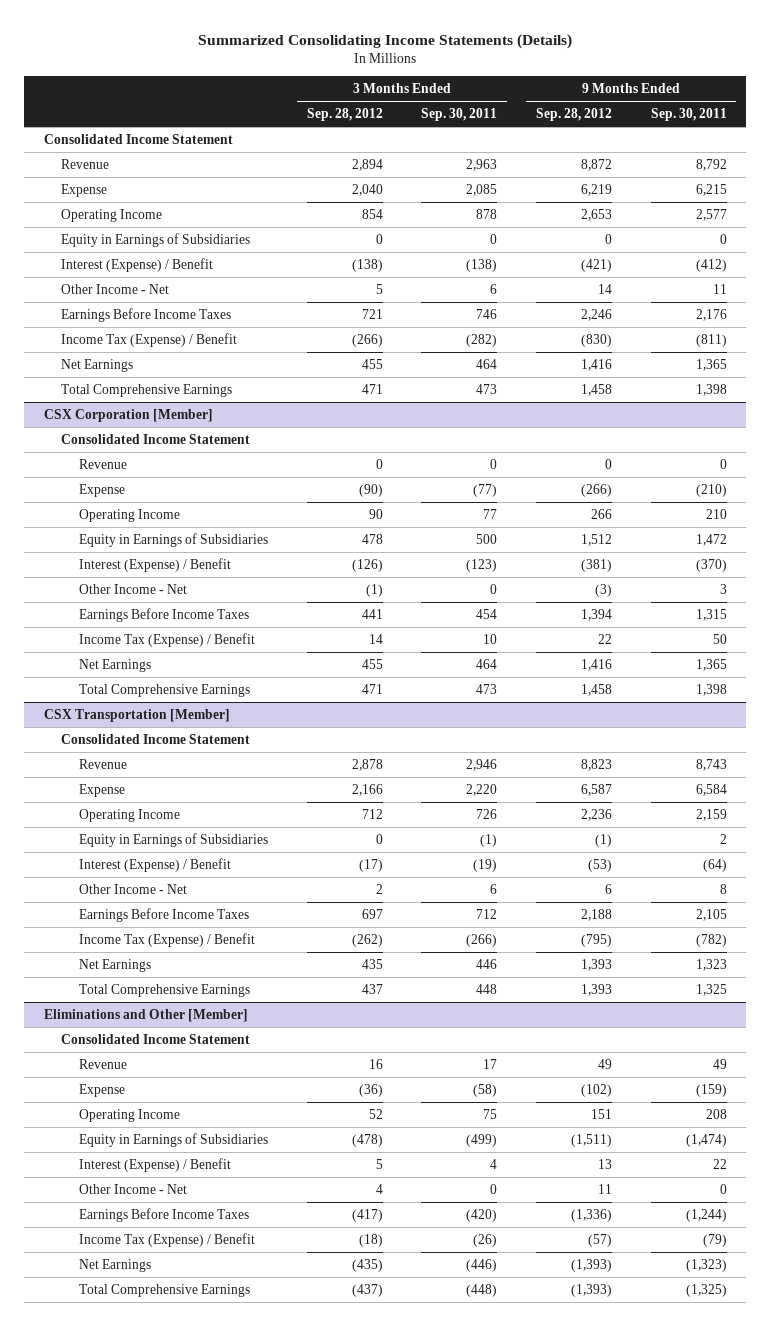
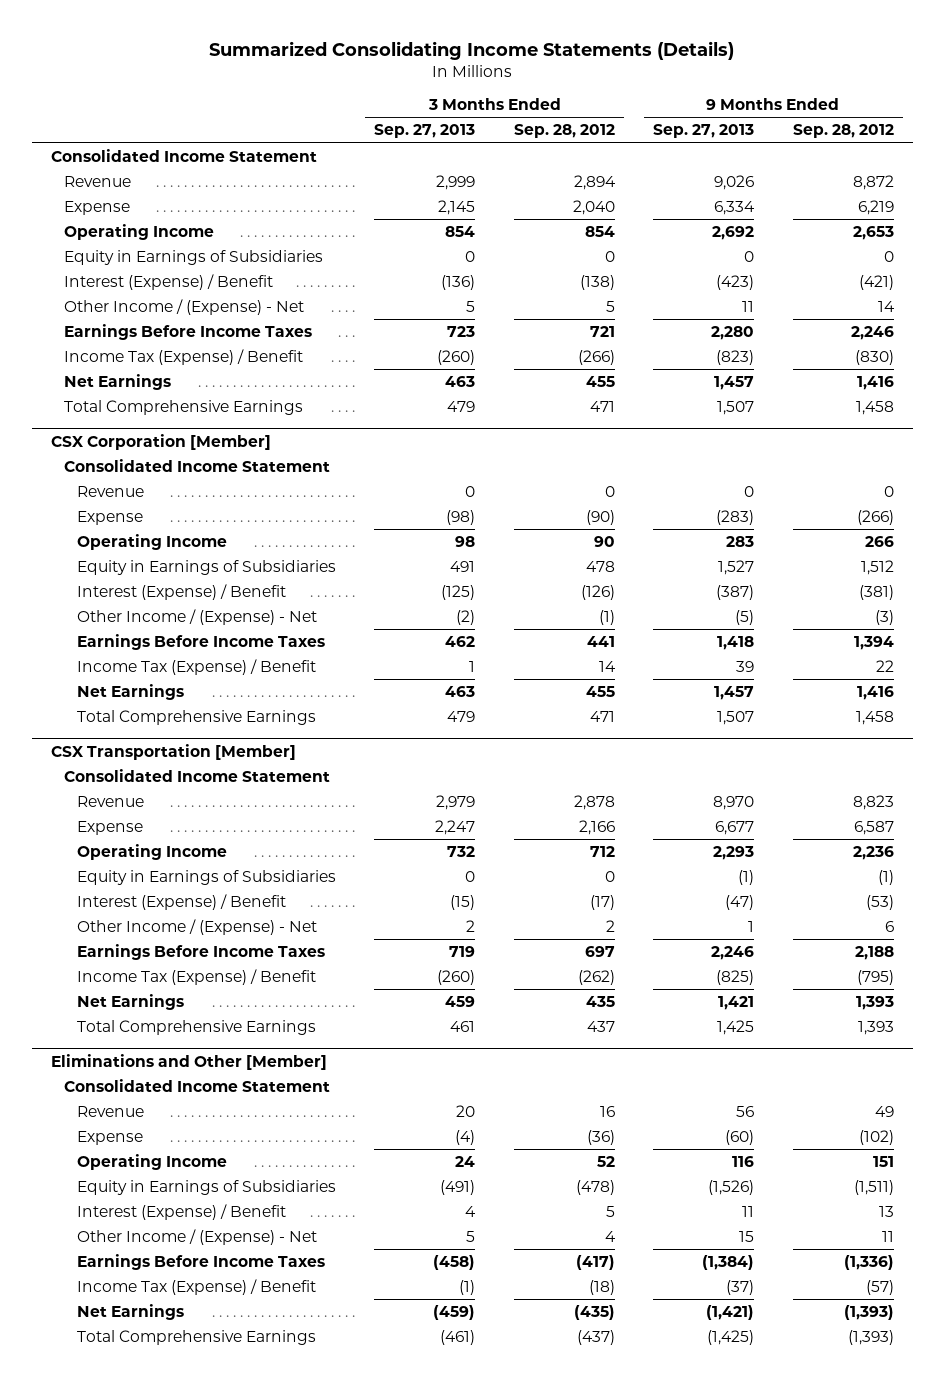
[421,108,498,122] Sep. 30, 2011 -> none
[650,108,727,122] Sep. 30, 2011 -> none
none -> [374,124,476,139] Sep. 27, 2013
none -> [653,124,755,139] Sep. 27, 2013
[61,283,170,294] Other Income - Net -> [63,299,304,316] Other Income / (Expense) - Net
[78,583,187,594] Other Income - Net -> [76,609,317,626] Other Income / (Expense) - Net
[78,883,187,894] Other Income - Net -> [76,919,317,936] Other Income / (Expense) - Net
[78,1183,187,1194] Other Income - Net -> [76,1229,317,1246] Other Income / (Expense) - Net

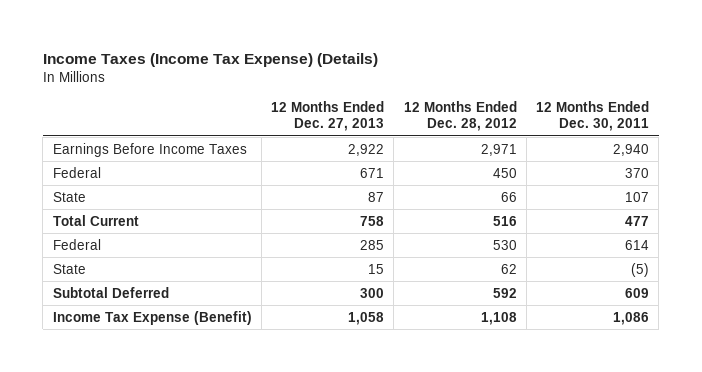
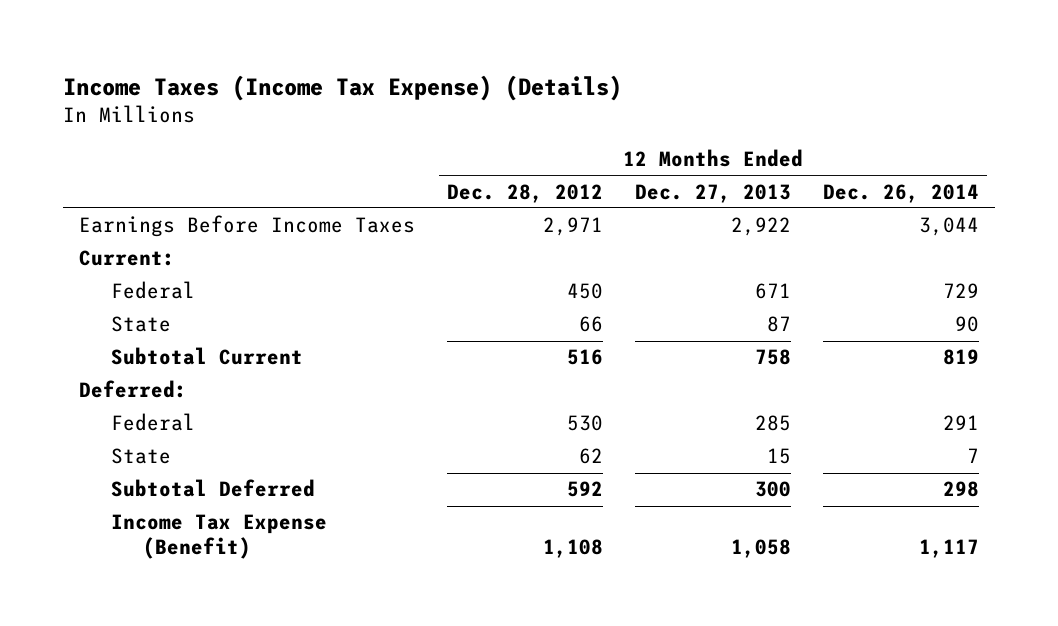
[536,101,650,132] 12 Months Ended Dec. 30, 2011 -> none
none -> [822,183,979,203] Dec. 26, 2014
none -> [79,250,176,267] Current:
[52,214,139,226] Total Current -> [111,347,304,366] Subtotal Current
none -> [79,380,188,399] Deferred:

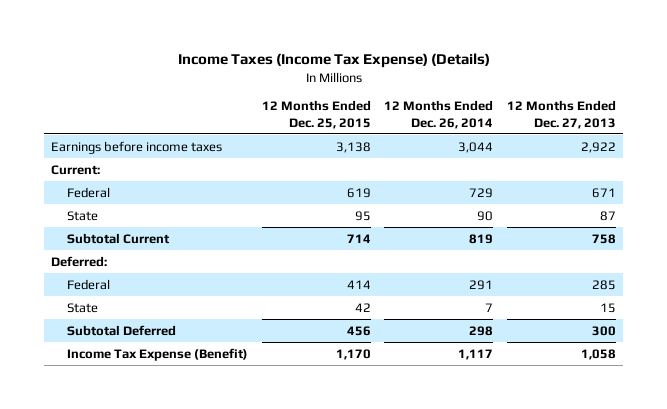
[447,183,604,203] Dec. 28, 2012 -> none
none -> [261,100,371,129] 12 Months Ended Dec. 25, 2015
[79,215,416,238] Earnings Before Income Taxes -> [50,140,222,154] Earnings before income taxes

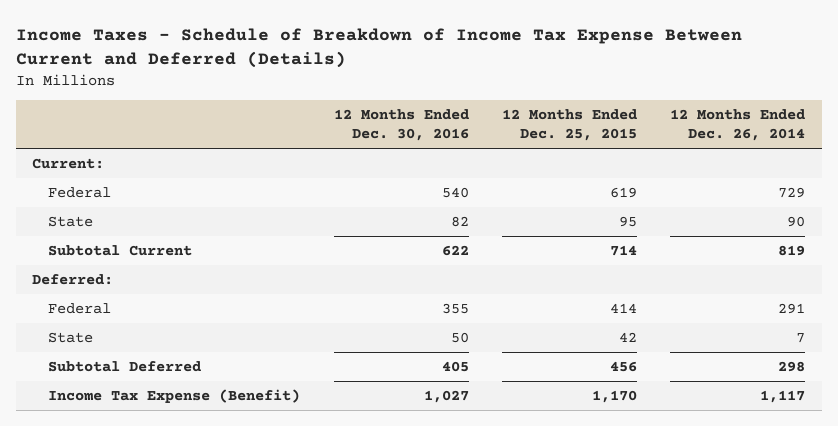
[177,53,490,69] Income Taxes (Income Tax Expense) (Details) -> [15,27,742,68] Income Taxes - Schedule of Breakdown of Income Tax Expense Between Current and Deferred (Details)
[507,100,617,129] 12 Months Ended Dec. 27, 2013 -> none
none -> [333,109,469,142] 12 Months Ended Dec. 30, 2016
[50,140,222,154] Earnings before income taxes -> none

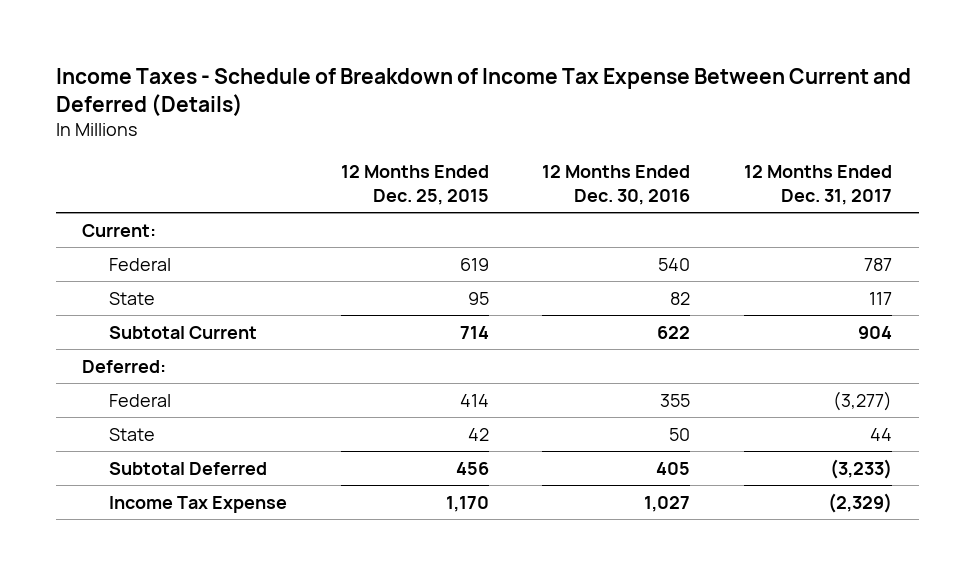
[670,109,806,142] 12 Months Ended Dec. 26, 2014 -> none
none -> [743,165,892,205] 12 Months Ended Dec. 31, 2017
[48,388,301,403] Income Tax Expense (Benefit) -> [109,495,288,513] Income Tax Expense

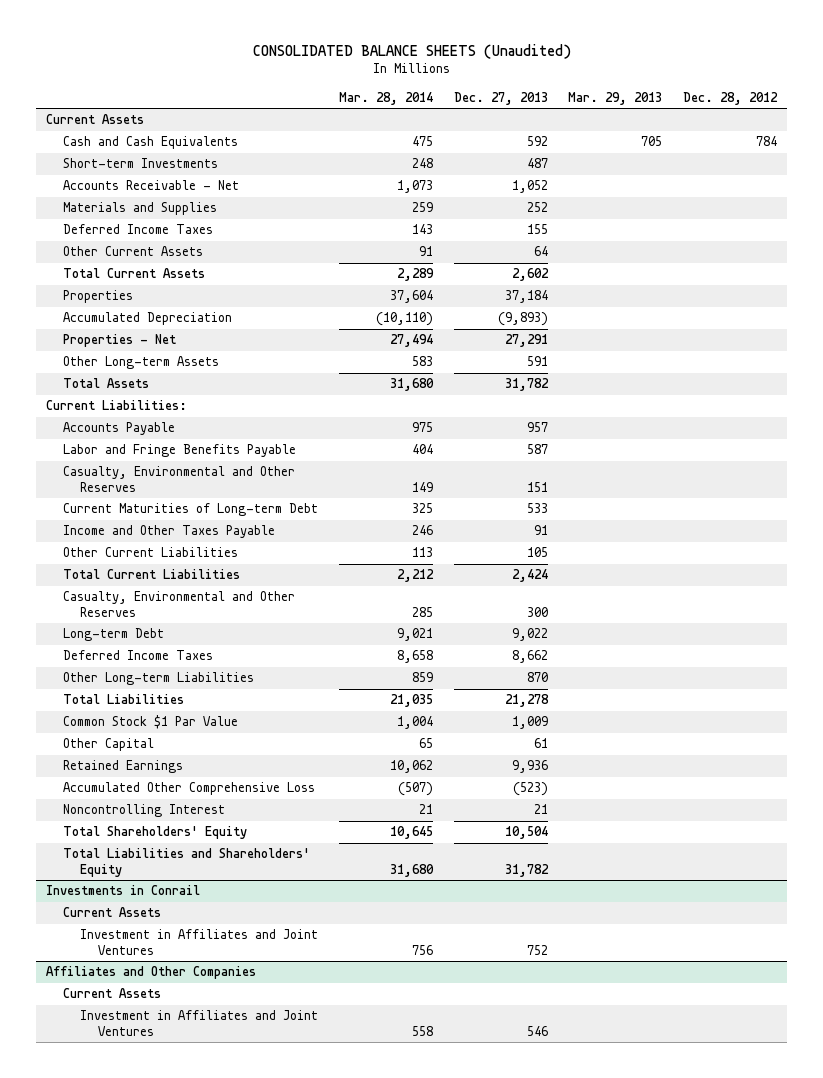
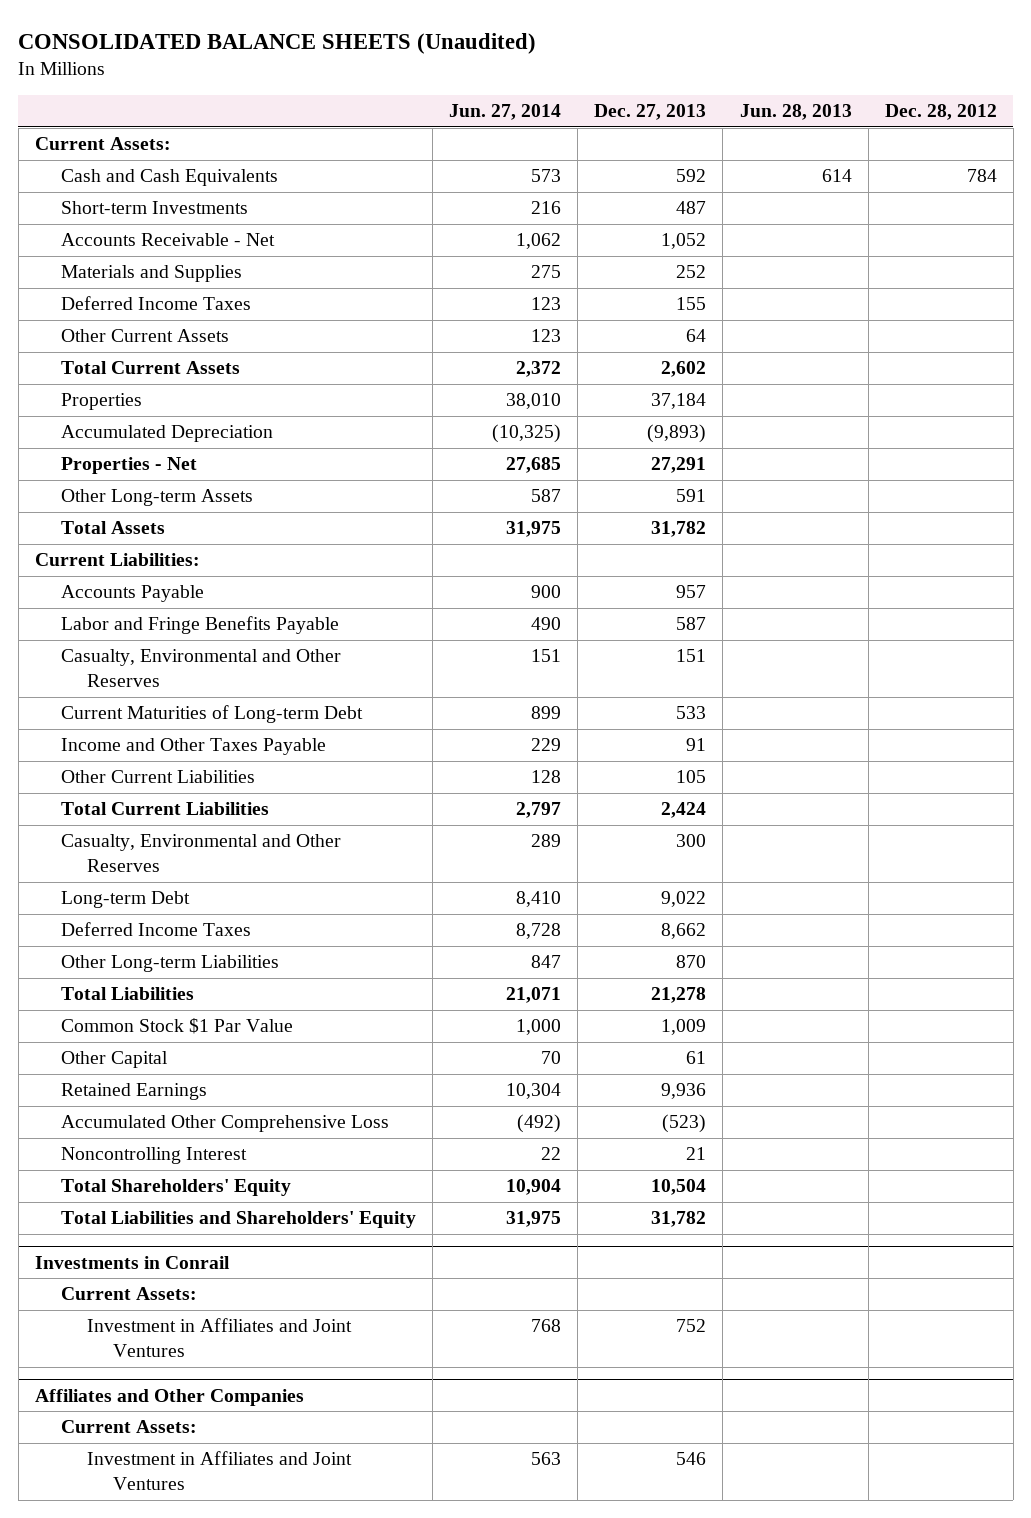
[339,91,434,105] Mar. 28, 2014 -> none
[568,91,663,105] Mar. 29, 2013 -> none
none -> [449,104,562,121] Jun. 27, 2014
none -> [739,104,852,121] Jun. 28, 2013
[46,114,145,125] Current Assets -> [34,137,171,151] Current Assets:
[63,907,162,918] Current Assets -> [60,1287,197,1301] Current Assets:
[63,988,162,999] Current Assets -> [60,1420,197,1434] Current Assets:

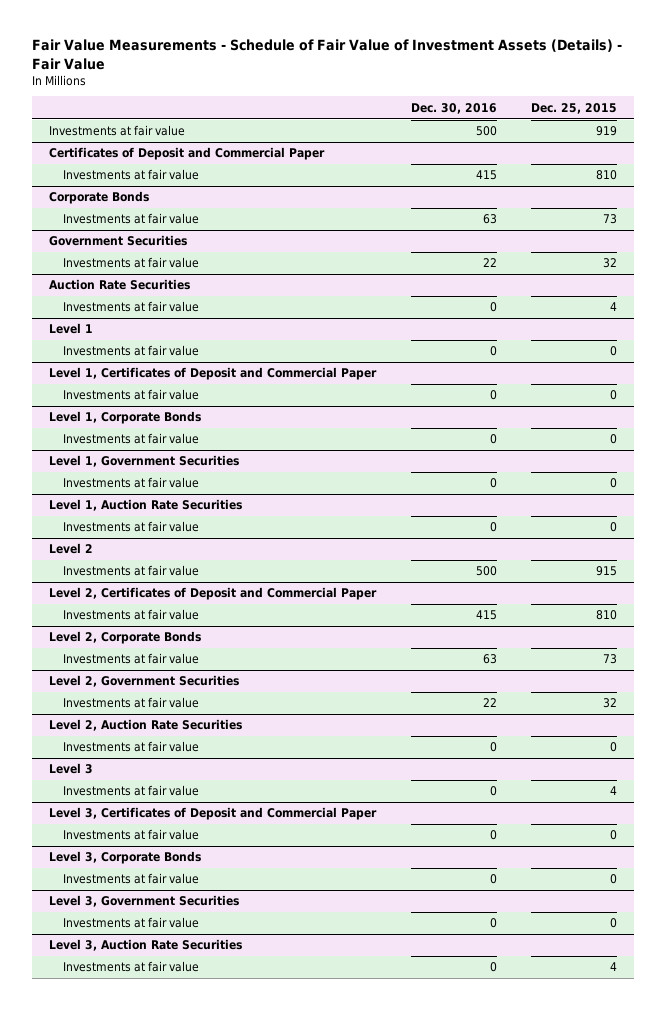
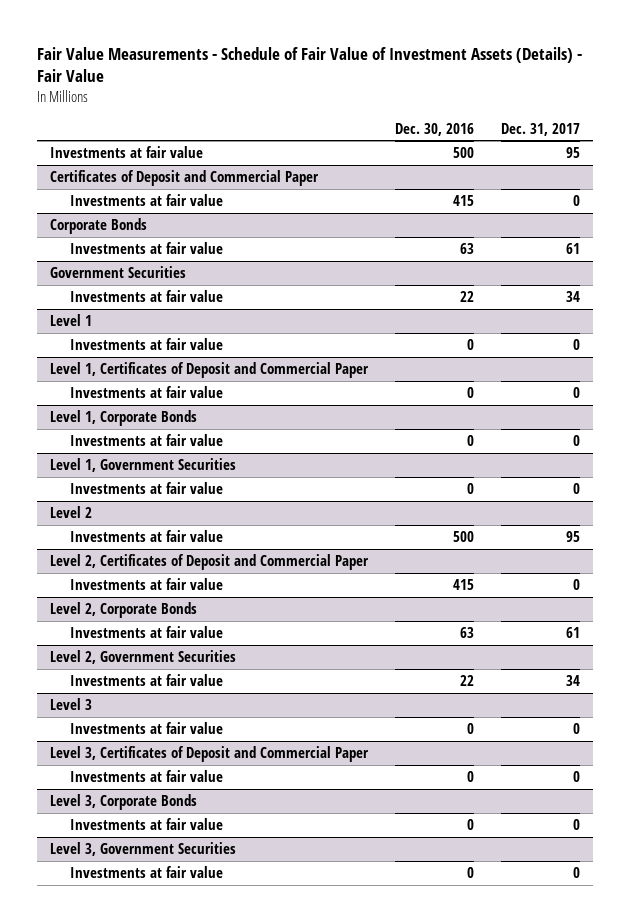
[530,102,617,114] Dec. 25, 2015 -> none
none -> [500,122,580,136] Dec. 31, 2017
[49,279,191,291] Auction Rate Securities -> none
[63,301,200,313] Investments at fair value -> none
[49,499,243,512] Level 1, Auction Rate Securities -> none
[63,521,200,533] Investments at fair value -> none
[49,719,243,732] Level 2, Auction Rate Securities -> none
[63,741,200,753] Investments at fair value -> none
[49,939,243,952] Level 3, Auction Rate Securities -> none
[63,961,200,973] Investments at fair value -> none

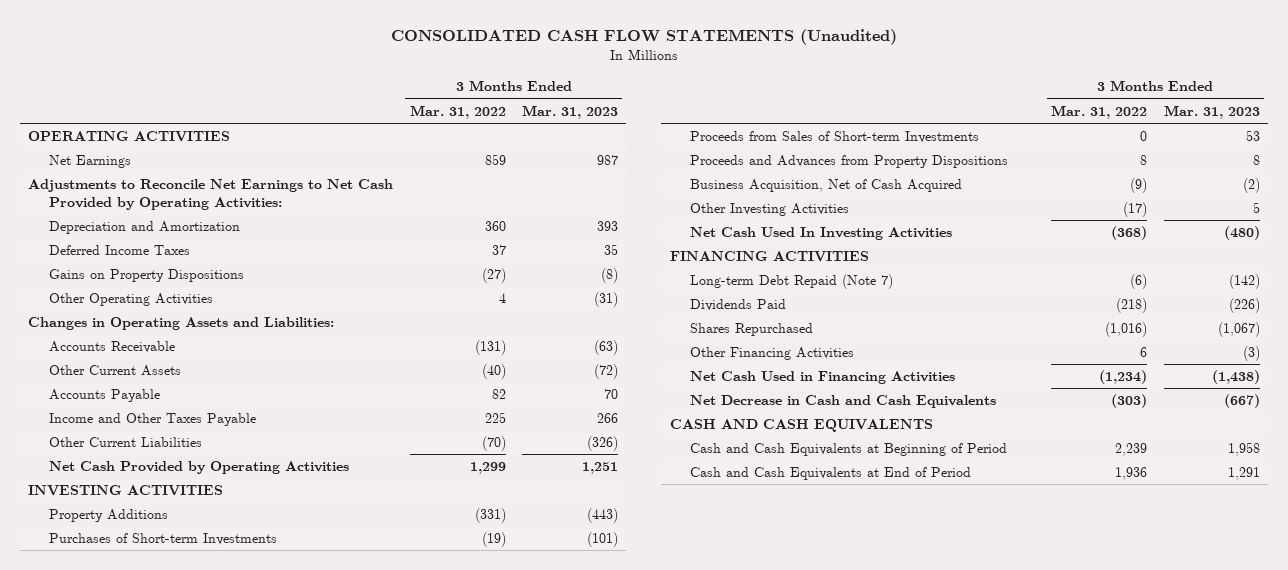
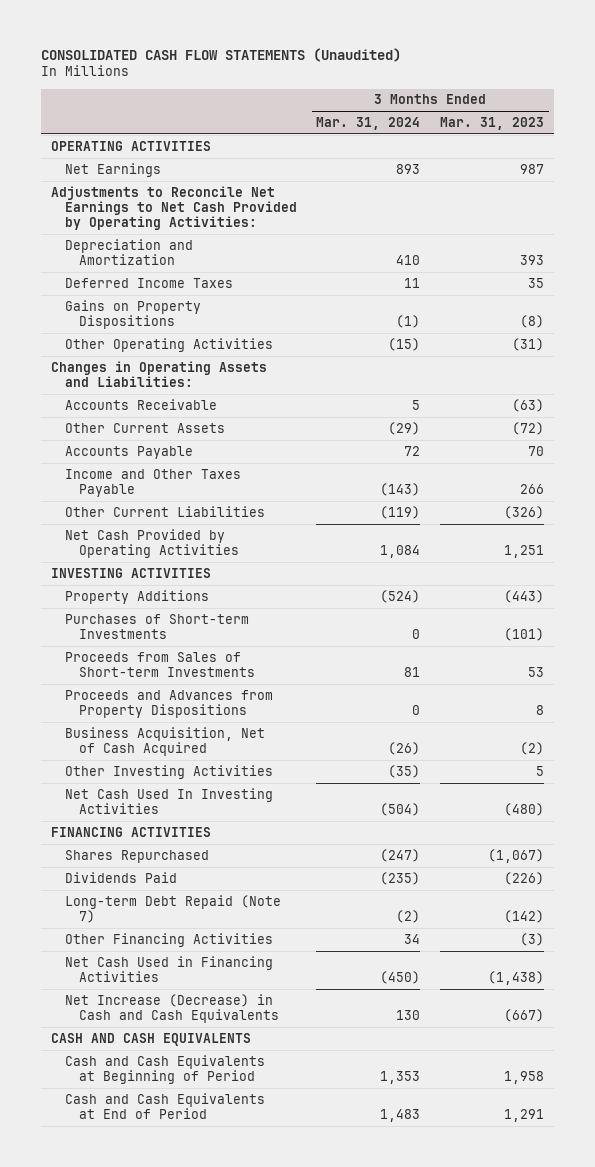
[409,104,506,119] Mar. 31, 2022 -> none
none -> [316,116,421,130] Mar. 31, 2024
[690,299,787,312] Dividends Paid -> [64,871,177,883] Dividends Paid
[690,274,894,290] Long-term Debt Repaid (Note 7) -> [64,894,281,923] Long-term Debt Repaid (Note 7)
[690,395,997,409] Net Decrease in Cash and Cash Equivalents -> [64,993,280,1023] Net Increase (Decrease) in Cash and Cash Equivalents

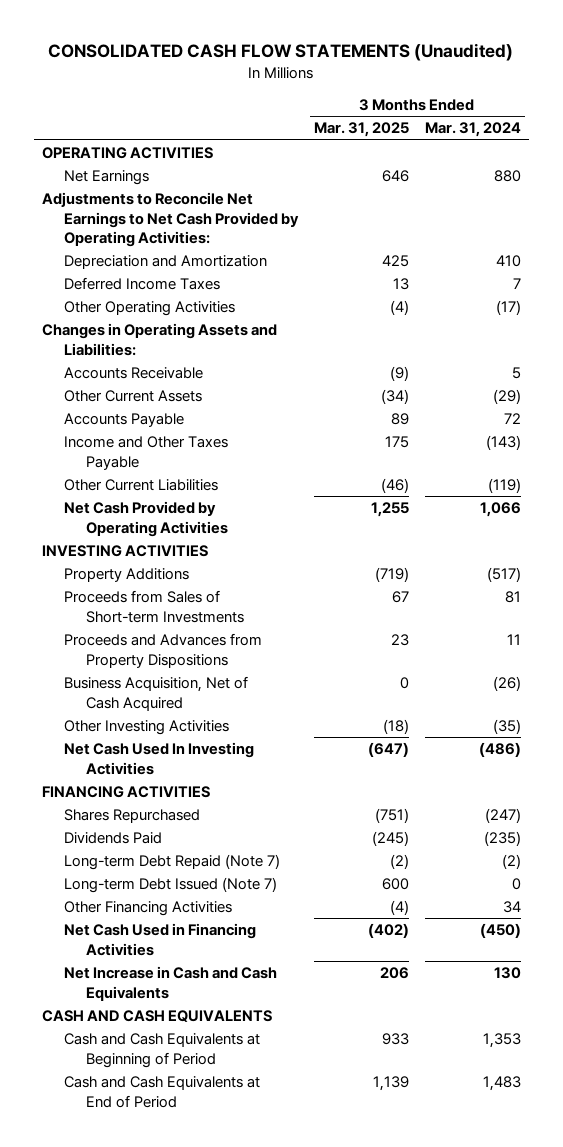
[440,116,545,130] Mar. 31, 2023 -> none
none -> [313,122,409,138] Mar. 31, 2025
[396,163,421,174] 893 -> [494,170,522,183] 880
[64,299,201,329] Gains on Property Dispositions -> none
[404,277,421,288] 11 -> [513,278,522,290] 7
[388,337,421,351] (15) -> [496,300,522,316] (17)
[380,544,421,558] 1,084 -> [480,502,522,518] 1,066
[64,613,249,639] Purchases of Short-term Investments -> none
[380,589,421,603] (524) -> [487,567,522,583] (517)
[412,704,421,715] 0 -> [507,634,522,646] 11
[380,802,421,816] (504) -> [479,742,522,758] (486)
none -> [63,877,277,894] Long-term Debt Issued (Note 7)
[64,993,280,1023] Net Increase (Decrease) in Cash and Cash Equivalents -> [63,966,277,1001] Net Increase in Cash and Cash Equivalents

